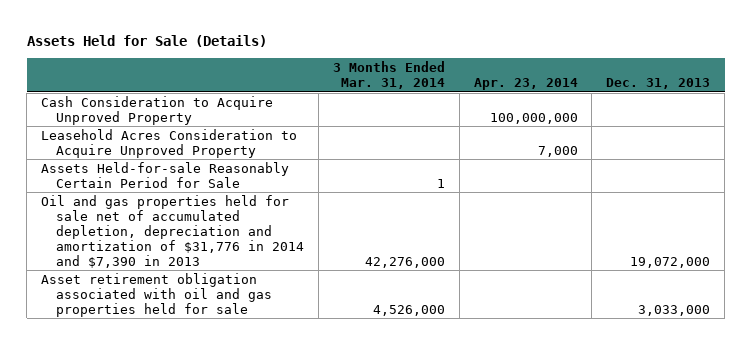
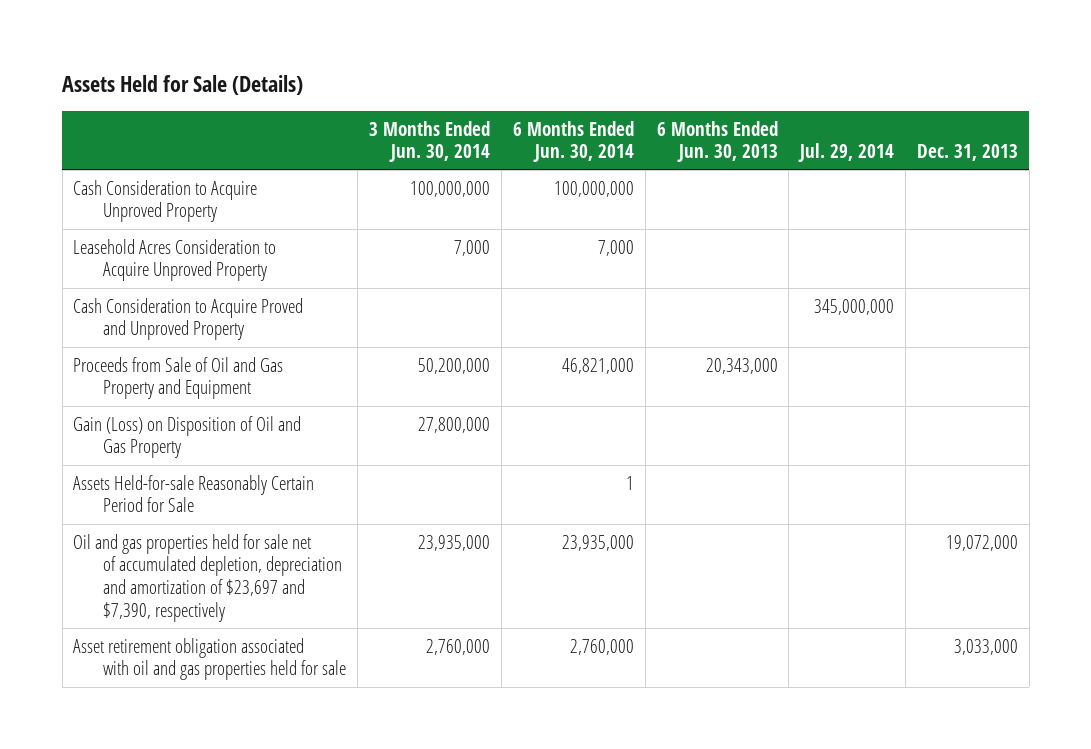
[332,60,445,90] 3 Months Ended Mar. 31, 2014 -> none
[473,78,578,91] Apr. 23, 2014 -> none
none -> [369,120,491,163] 3 Months Ended Jun. 30, 2014
none -> [512,120,634,163] 6 Months Ended Jun. 30, 2014
none -> [656,120,778,163] 6 Months Ended Jun. 30, 2013
none -> [798,143,895,163] Jul. 29, 2014
none -> [73,297,304,341] Cash Consideration to Acquire Proved and Unproved Property
none -> [73,356,284,400] Proceeds from Sale of Oil and Gas Property and Equipment
none -> [73,415,302,459] Gain (Loss) on Disposition of Oil and Gas Property
[41,194,305,268] Oil and gas properties held for sale net of accumulated depletion, depreciation and amortization of $31,776 in 2014 and $7,390 in 2013 -> [73,533,343,622] Oil and gas properties held for sale net of accumulated depletion, depreciation and amortization of $23,697 and $7,390, respectively

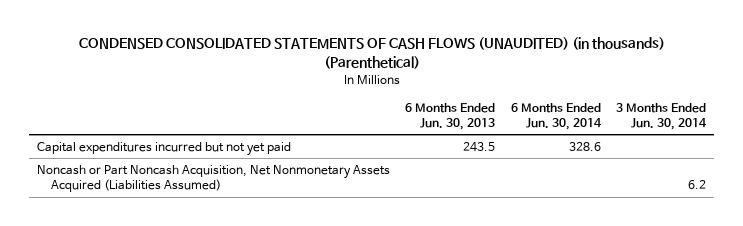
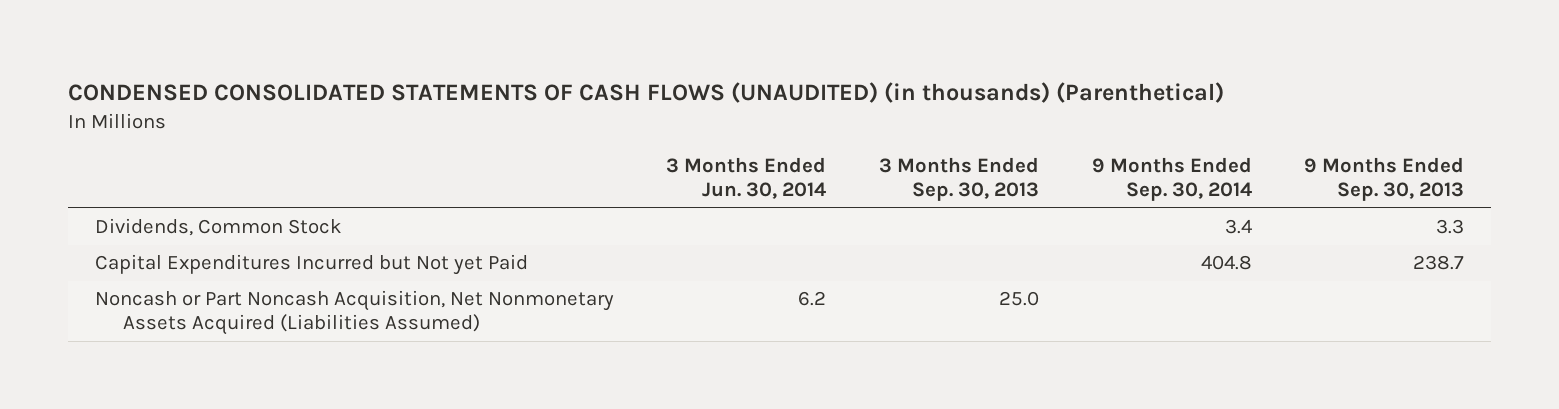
[405,102,496,131] 6 Months Ended Jun. 30, 2013 -> none
[510,102,602,131] 6 Months Ended Jun. 30, 2014 -> none
none -> [879,157,1040,202] 3 Months Ended Sep. 30, 2013
none -> [1091,157,1252,202] 9 Months Ended Sep. 30, 2014
none -> [1304,157,1465,202] 9 Months Ended Sep. 30, 2013
none -> [94,218,342,237] Dividends, Common Stock
[37,142,292,157] Capital expenditures incurred but not yet paid -> [94,254,528,276] Capital Expenditures Incurred but Not yet Paid

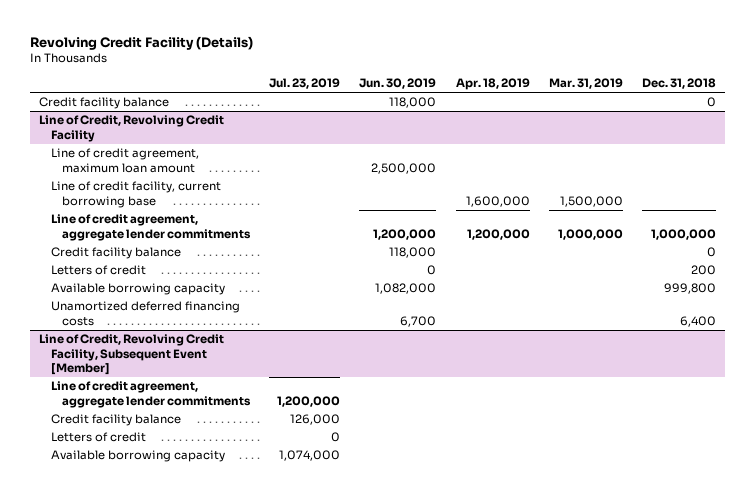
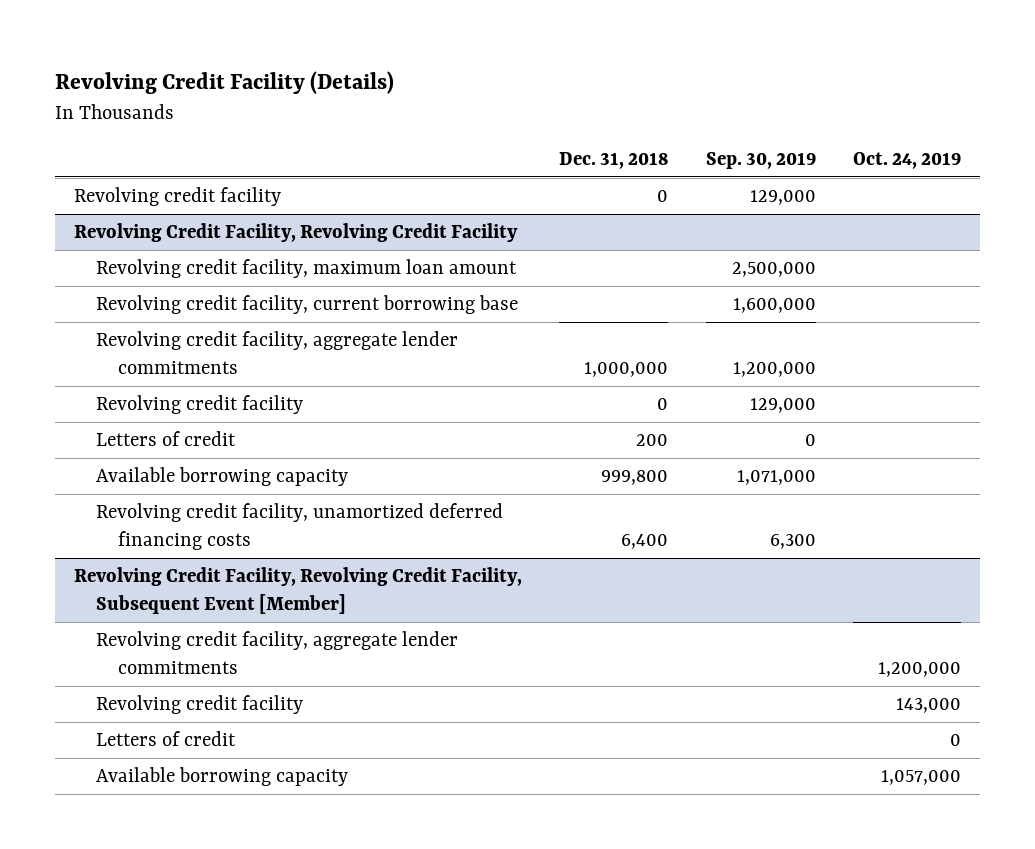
[269,78,341,90] Jul. 23, 2019 -> none
[359,78,437,90] Jun. 30, 2019 -> none
[455,78,530,91] Apr. 18, 2019 -> none
[548,78,623,90] Mar. 31, 2019 -> none
none -> [705,151,816,169] Sep. 30, 2019
none -> [853,151,962,169] Oct. 24, 2019
[39,97,170,110] Credit facility balance -> [73,187,281,207] Revolving credit facility
[39,115,225,142] Line of Credit, Revolving Credit Facility -> [73,223,518,243] Revolving Credit Facility, Revolving Credit Facility
[50,148,199,173] Line of credit agreement, maximum loan amount -> [95,259,517,279] Revolving credit facility, maximum loan amount
[50,181,221,208] Line of credit facility, current borrowing base -> [95,295,518,315] Revolving credit facility, current borrowing base
[50,214,252,241] Line of credit agreement, aggregate lender commitments -> [95,331,458,374] Revolving credit facility, aggregate lender commitments
[50,247,181,260] Credit facility balance -> [95,395,303,415] Revolving credit facility
[50,301,240,326] Unamortized deferred financing costs -> [95,503,503,550] Revolving credit facility, unamortized deferred financing costs
[39,334,225,376] Line of Credit, Revolving Credit Facility, Subsequent Event [Member] -> [73,567,522,614] Revolving Credit Facility, Revolving Credit Facility, Subsequent Event [Member]
[50,381,252,408] Line of credit agreement, aggregate lender commitments -> [95,631,458,674] Revolving credit facility, aggregate lender commitments
[50,414,181,427] Credit facility balance -> [95,695,303,715] Revolving credit facility

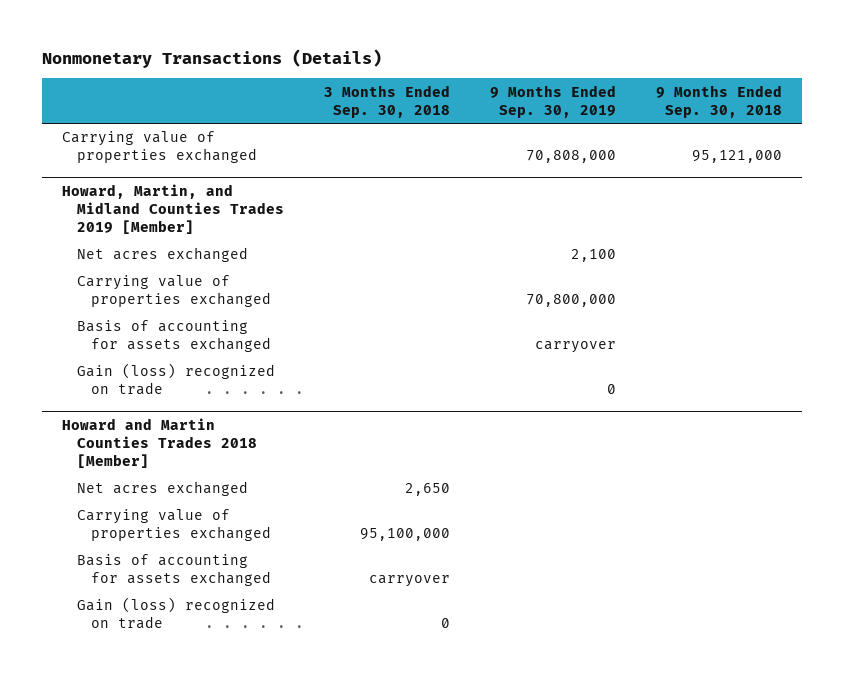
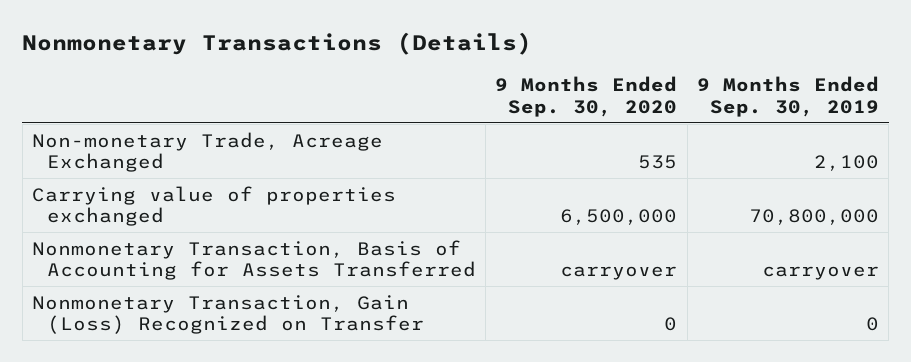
[323,84,450,118] 3 Months Ended Sep. 30, 2018 -> none
[655,84,782,118] 9 Months Ended Sep. 30, 2018 -> none
none -> [495,76,678,117] 9 Months Ended Sep. 30, 2020
[62,184,284,235] Howard, Martin, and Midland Counties Trades 2019 [Member] -> none
[76,247,248,263] Net acres exchanged -> none
[76,275,272,308] Carrying value of properties exchanged -> none
[76,320,272,353] Basis of accounting for assets exchanged -> none
[76,363,275,396] Gain (loss) recognized on trade -> none
[62,418,257,469] Howard and Martin Counties Trades 2018 [Member] -> none
[76,481,248,497] Net acres exchanged -> none
[76,509,272,542] Carrying value of properties exchanged -> none
[76,554,272,587] Basis of accounting for assets exchanged -> none
[76,597,275,630] Gain (loss) recognized on trade -> none
none -> [31,131,383,173] Non-monetary Trade, Acreage Exchanged
[525,150,616,164] 70,808,000 -> [748,209,879,226] 70,800,000
none -> [31,239,476,281] Nonmonetary Transaction, Basis of Accounting for Assets Transferred
none -> [31,294,424,335] Nonmonetary Transaction, Gain (Loss) Recognized on Transfer

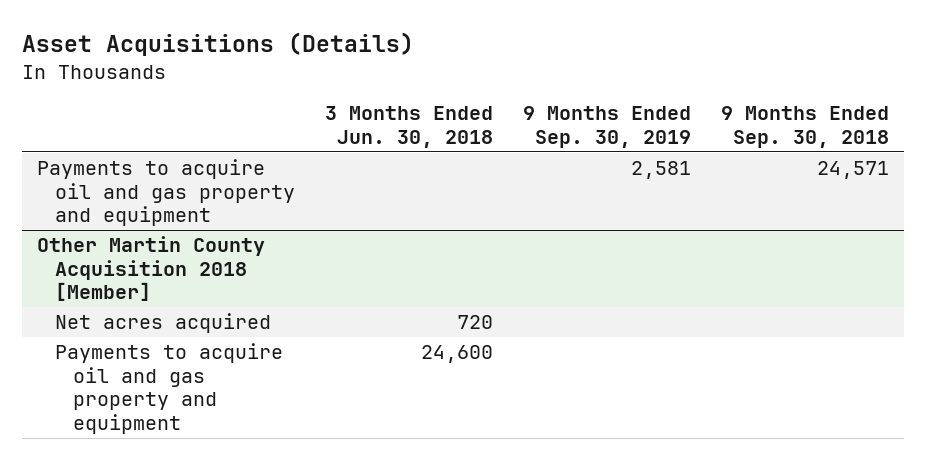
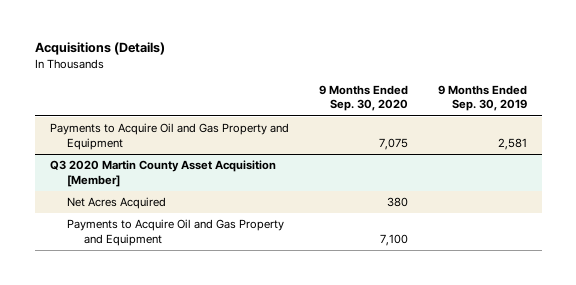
[22,32,415,57] Asset Acquisitions (Details) -> [34,42,165,56] Acquisitions (Details)
[325,106,494,148] 3 Months Ended Jun. 30, 2018 -> none
[720,106,889,148] 9 Months Ended Sep. 30, 2018 -> none
none -> [318,85,408,112] 9 Months Ended Sep. 30, 2020
[37,236,266,302] Other Martin County Acquisition 2018 [Member] -> none
[55,313,272,334] Net acres acquired -> none
[55,343,284,434] Payments to acquire oil and gas property and equipment -> none
[37,159,296,227] Payments to acquire oil and gas property and equipment -> [49,123,289,150] Payments to Acquire Oil and Gas Property and Equipment
none -> [49,160,276,187] Q3 2020 Martin County Asset Acquisition [Member]
none -> [66,197,166,210] Net Acres Acquired
none -> [66,219,284,246] Payments to Acquire Oil and Gas Property and Equipment

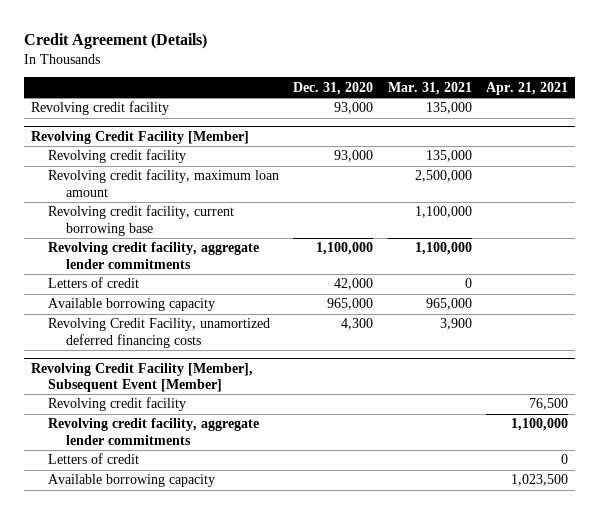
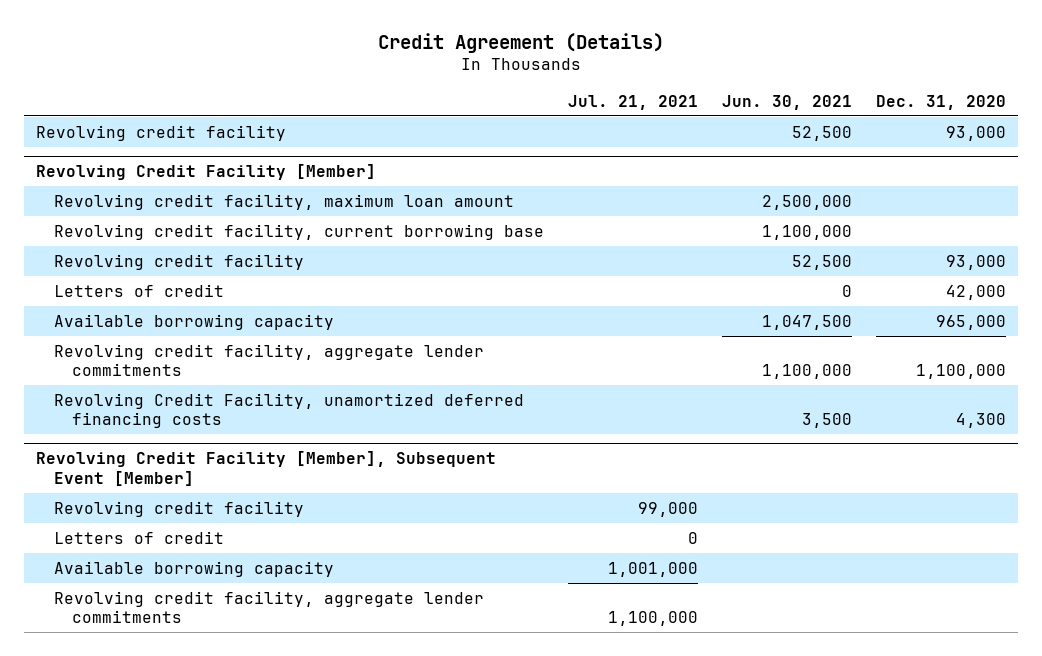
[387,81,472,95] Mar. 31, 2021 -> none
[486,81,569,95] Apr. 21, 2021 -> none
none -> [567,94,698,110] Jul. 21, 2021
none -> [721,94,852,110] Jun. 30, 2021
[48,149,187,164] Revolving credit facility -> [53,253,304,270] Revolving credit facility
[48,242,260,269] Revolving credit facility, aggregate lender commitments -> [53,343,484,377] Revolving credit facility, aggregate lender commitments
[48,418,260,445] Revolving credit facility, aggregate lender commitments -> [53,590,484,624] Revolving credit facility, aggregate lender commitments

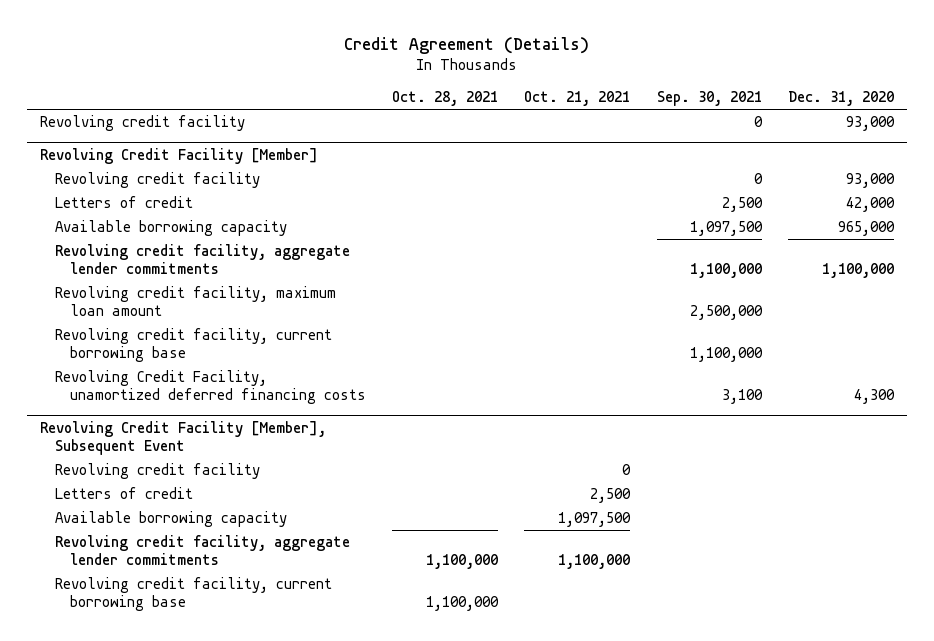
[567,94,698,110] Jul. 21, 2021 -> none
[721,94,852,110] Jun. 30, 2021 -> none
none -> [392,91,499,107] Oct. 28, 2021
none -> [524,91,631,107] Oct. 21, 2021
none -> [656,91,762,107] Sep. 30, 2021
[53,193,514,210] Revolving credit facility, maximum loan amount -> [54,286,336,316] Revolving credit facility, maximum loan amount
[53,223,544,240] Revolving credit facility, current borrowing base -> [54,328,332,362] Revolving credit facility, current borrowing base
[35,451,496,486] Revolving Credit Facility [Member], Subsequent Event [Member] -> [39,421,326,455] Revolving Credit Facility [Member], Subsequent Event
none -> [54,577,332,611] Revolving credit facility, current borrowing base

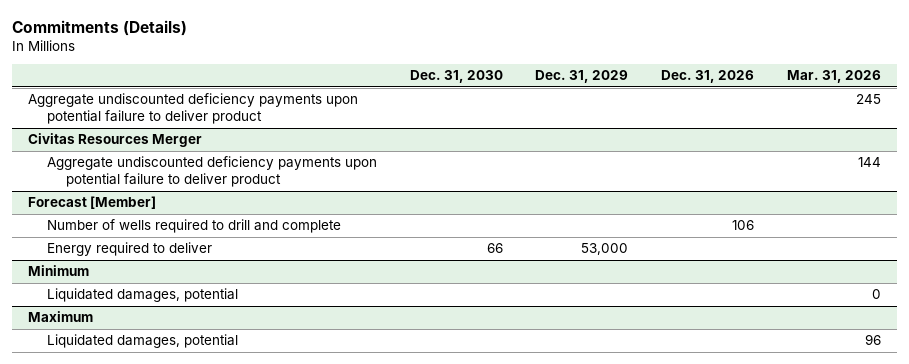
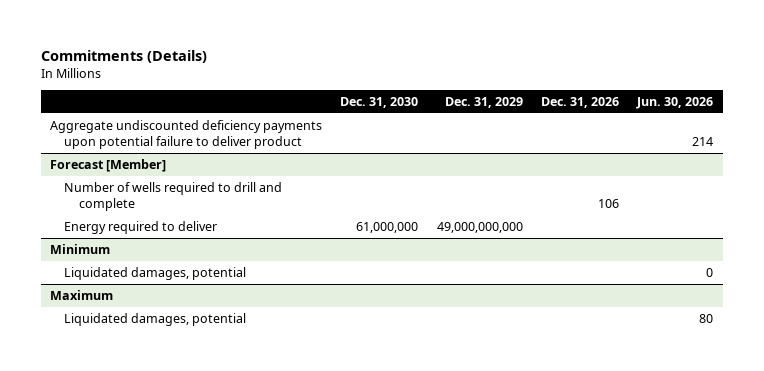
[786,70,881,84] Mar. 31, 2026 -> none
none -> [636,97,714,110] Jun. 30, 2026
[28,133,203,148] Civitas Resources Merger -> none
[47,156,378,188] Aggregate undiscounted deficiency payments upon potential failure to deliver product -> none
[486,243,503,254] 66 -> [356,221,419,233] 61,000,000
[581,243,629,256] 53,000 -> [436,221,523,233] 49,000,000,000

